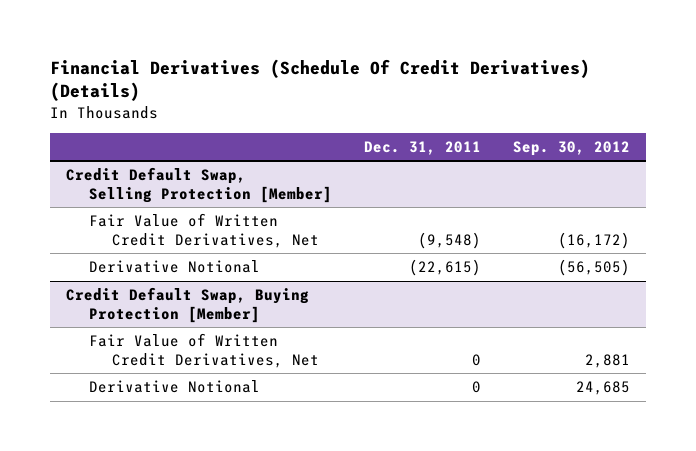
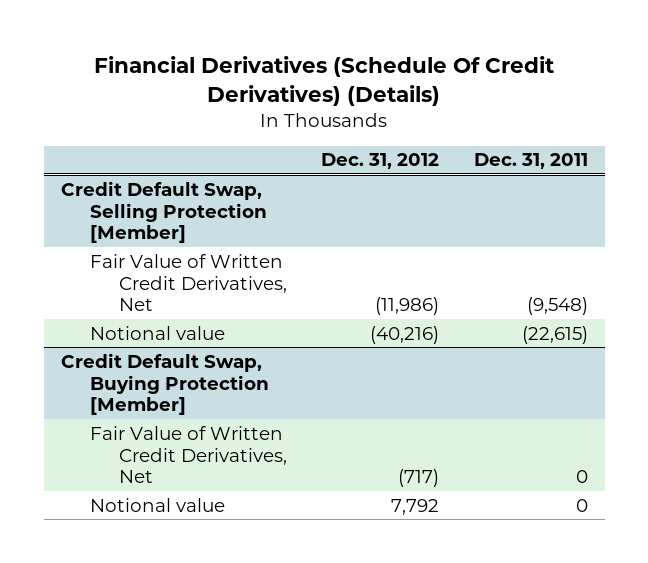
[512,140,630,156] Sep. 30, 2012 -> none
none -> [321,153,440,170] Dec. 31, 2012
[88,260,260,274] Derivative Notional -> [89,325,225,340] Notional value
[88,380,260,394] Derivative Notional -> [89,497,225,512] Notional value

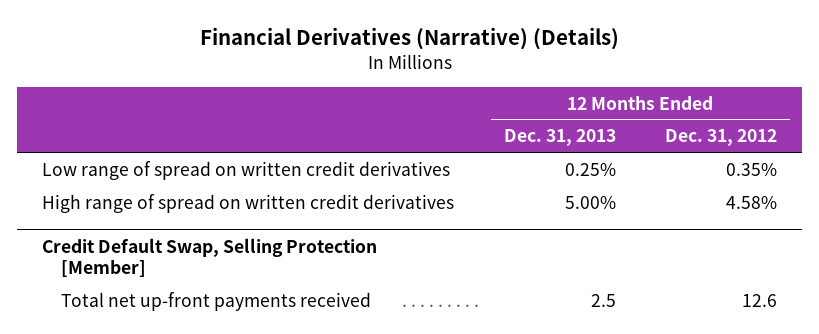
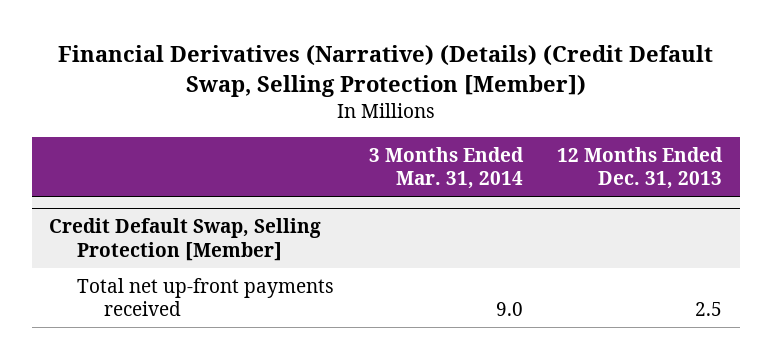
[199,26,619,50] Financial Derivatives (Narrative) (Details) -> [57,44,713,97] Financial Derivatives (Narrative) (Details) (Credit Default Swap, Selling Protection [Member])
[665,129,778,147] Dec. 31, 2012 -> none
none -> [368,146,524,190] 3 Months Ended Mar. 31, 2014
[42,160,451,180] Low range of spread on written credit derivatives -> none
[42,193,455,213] High range of spread on written credit derivatives -> none

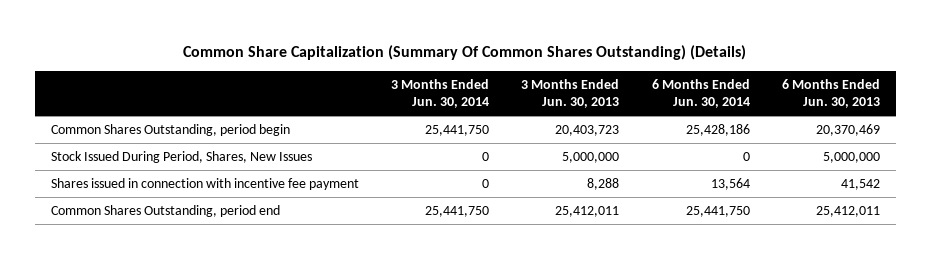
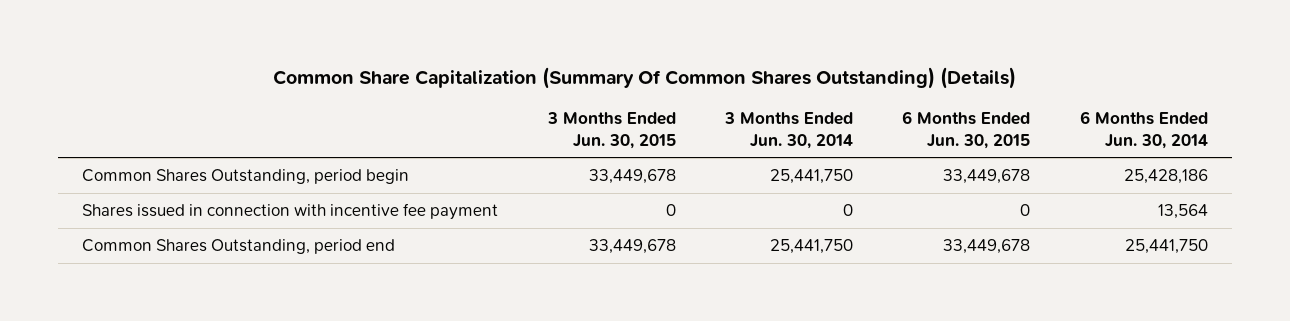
[521,79,620,109] 3 Months Ended Jun. 30, 2013 -> none
[781,79,880,109] 6 Months Ended Jun. 30, 2013 -> none
none -> [546,112,676,149] 3 Months Ended Jun. 30, 2015
none -> [902,111,1031,149] 6 Months Ended Jun. 30, 2015
[51,151,313,164] Stock Issued During Period, Shares, New Issues -> none

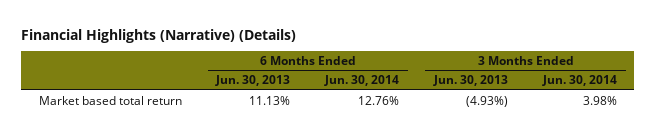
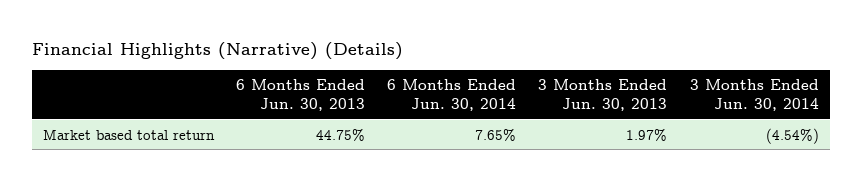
[249,95,291,105] 11.13% -> [316,127,366,141] 44.75%
[358,95,400,105] 12.76% -> [475,127,517,141] 7.65%
[466,95,509,107] (4.93%) -> [626,127,668,141] 1.97%
[582,95,617,105] 3.98% -> [765,127,819,144] (4.54%)

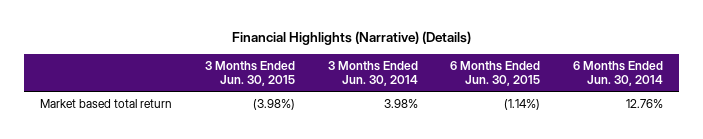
[236,78,366,112] 6 Months Ended Jun. 30, 2013 -> none
[538,78,668,112] 3 Months Ended Jun. 30, 2013 -> none
none -> [204,60,295,86] 3 Months Ended Jun. 30, 2015
none -> [450,60,541,86] 6 Months Ended Jun. 30, 2015
[475,127,517,141] 7.65% -> [626,98,664,108] 12.76%
[765,127,819,144] (4.54%) -> [383,98,418,108] 3.98%

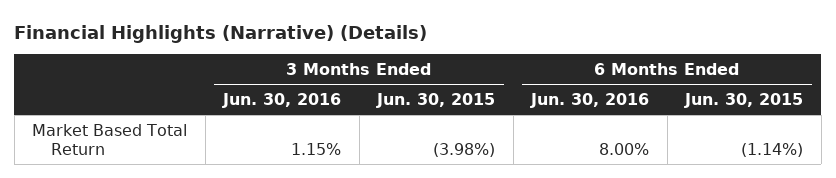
[327,60,418,86] 3 Months Ended Jun. 30, 2014 -> none
[573,60,664,86] 6 Months Ended Jun. 30, 2014 -> none
none -> [222,92,342,108] Jun. 30, 2016
none -> [530,92,650,108] Jun. 30, 2016
[40,98,173,108] Market based total return -> [32,123,188,156] Market Based Total Return

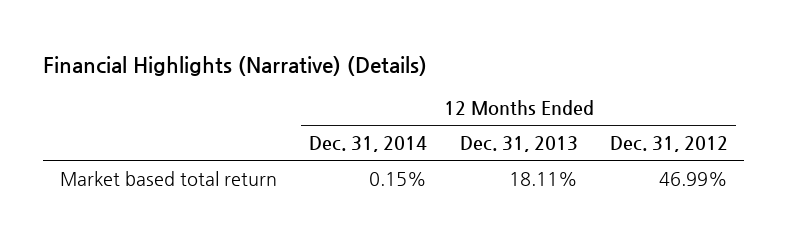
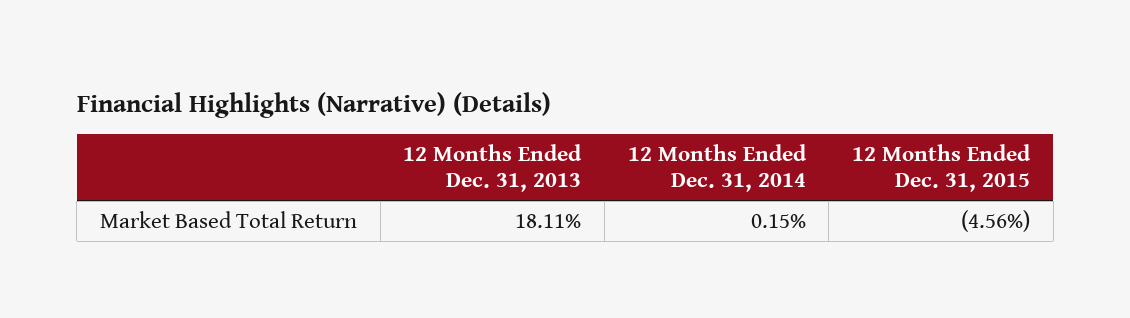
[610,136,729,153] Dec. 31, 2012 -> none
none -> [851,143,1031,193] 12 Months Ended Dec. 31, 2015
[59,171,277,187] Market based total return -> [100,210,358,228] Market Based Total Return

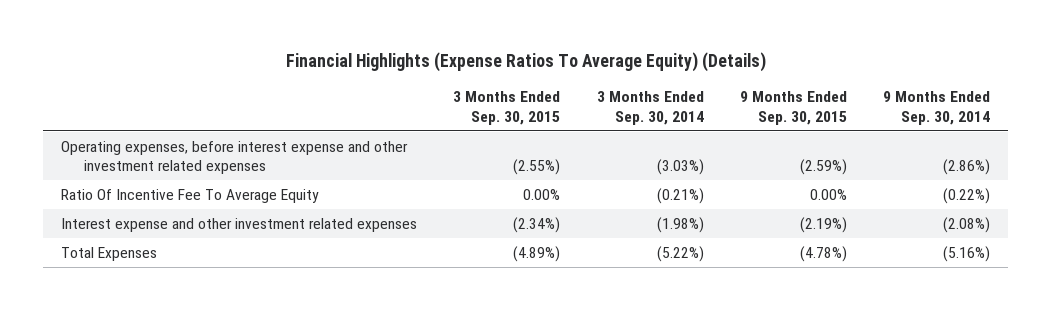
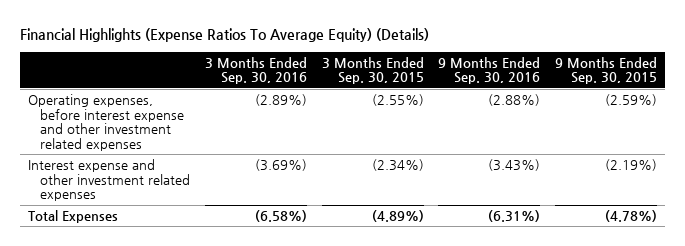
[596,91,704,125] 3 Months Ended Sep. 30, 2014 -> none
[883,91,991,125] 9 Months Ended Sep. 30, 2014 -> none
none -> [205,56,308,85] 3 Months Ended Sep. 30, 2016
none -> [438,56,541,85] 9 Months Ended Sep. 30, 2016
[61,188,320,203] Ratio Of Incentive Fee To Average Equity -> none

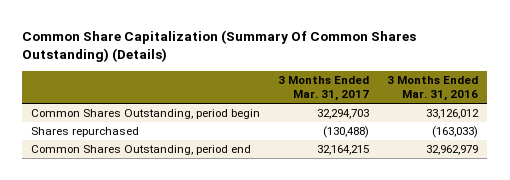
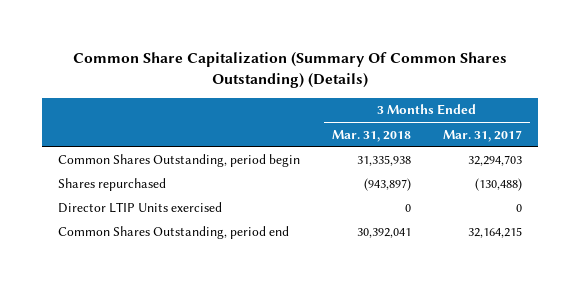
[387,75,479,102] 3 Months Ended Mar. 31, 2016 -> none
none -> [332,129,412,142] Mar. 31, 2018
none -> [58,201,223,213] Director LTIP Units exercised

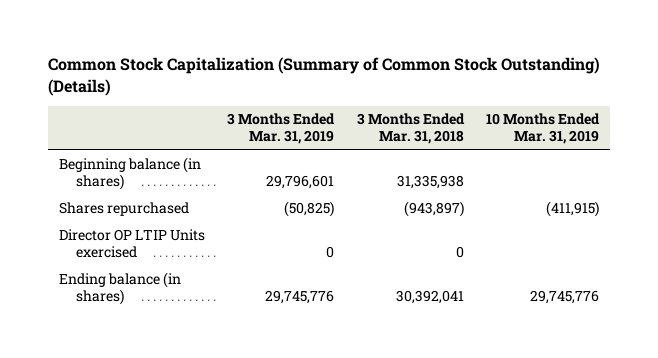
[73,52,508,89] Common Share Capitalization (Summary Of Common Shares Outstanding) (Details) -> [48,57,601,96] Common Stock Capitalization (Summary of Common Stock Outstanding) (Details)
[443,129,523,142] Mar. 31, 2017 -> none
none -> [227,113,336,145] 3 Months Ended Mar. 31, 2019
none -> [485,113,600,145] 10 Months Ended Mar. 31, 2019
[58,153,301,167] Common Shares Outstanding, period begin -> [59,157,202,191] Beginning balance (in shares)
[58,201,223,213] Director LTIP Units exercised -> [59,229,206,259] Director OP LTIP Units exercised
[58,225,290,239] Common Shares Outstanding, period end -> [59,272,182,306] Ending balance (in shares)

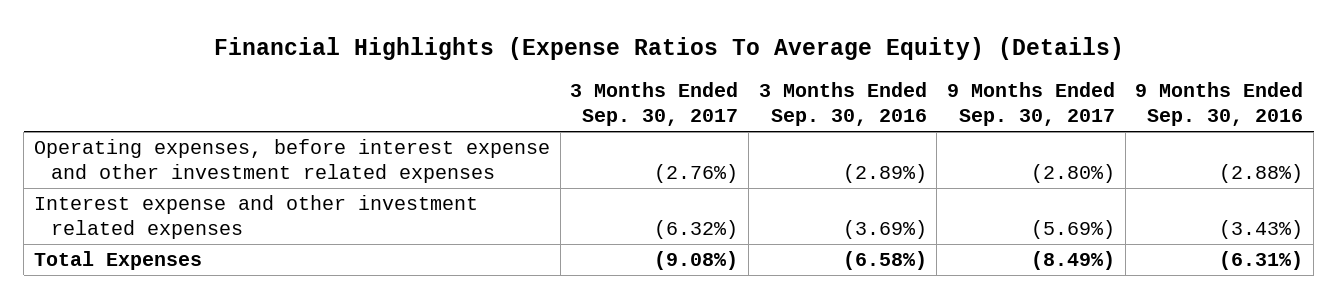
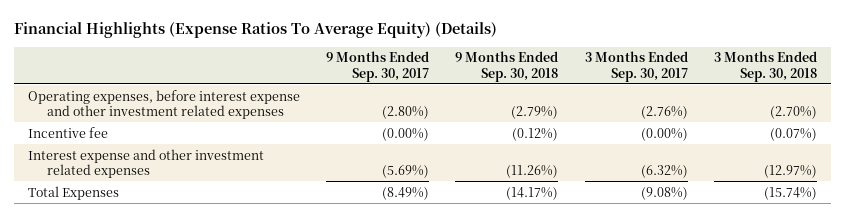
[758,82,927,126] 3 Months Ended Sep. 30, 2016 -> none
[1135,82,1304,126] 9 Months Ended Sep. 30, 2016 -> none
none -> [455,51,559,82] 9 Months Ended Sep. 30, 2018
none -> [714,51,818,82] 3 Months Ended Sep. 30, 2018
none -> [27,126,108,138] Incentive fee

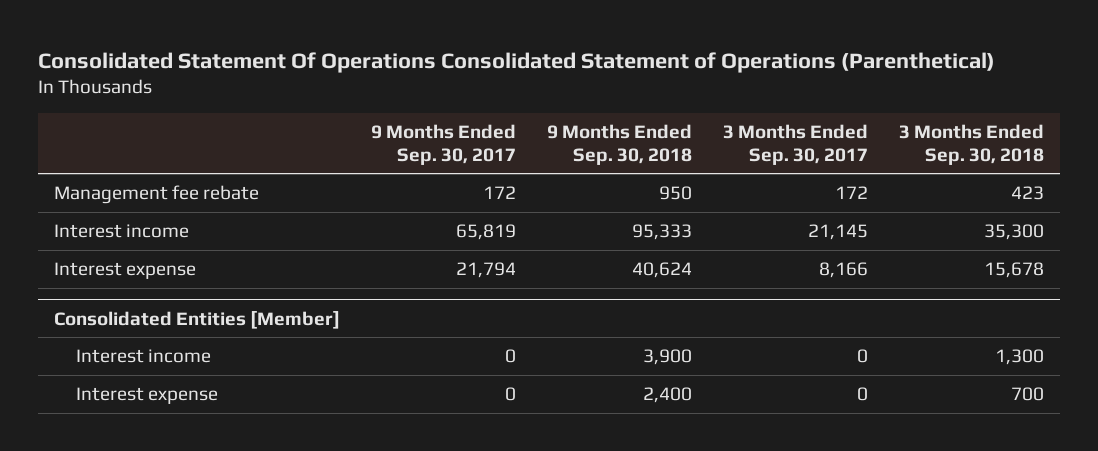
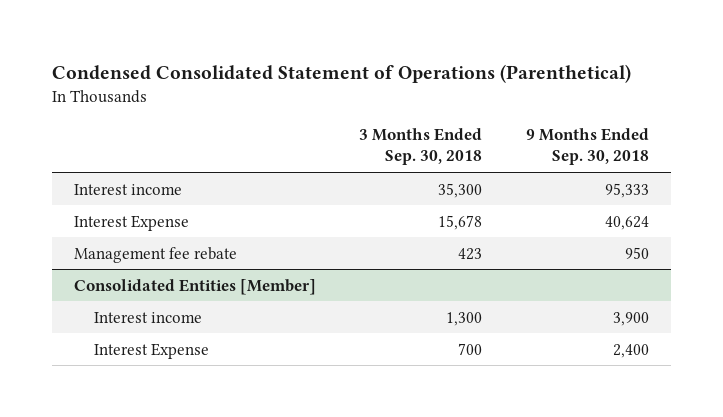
[37,51,995,73] Consolidated Statement Of Operations Consolidated Statement of Operations (Parenthetical) -> [52,63,632,83] Condensed Consolidated Statement of Operations (Parenthetical)
[370,123,516,165] 9 Months Ended Sep. 30, 2017 -> none
[723,123,869,165] 3 Months Ended Sep. 30, 2017 -> none
[53,262,196,280] Interest expense -> [73,214,189,231] Interest Expense
[53,185,259,205] Management fee rebate -> [73,246,237,263] Management fee rebate
[75,387,218,405] Interest expense -> [94,342,210,359] Interest Expense

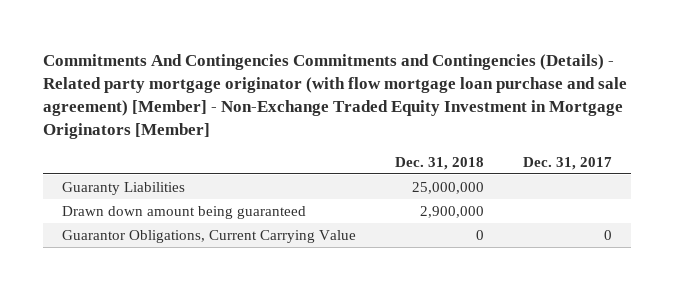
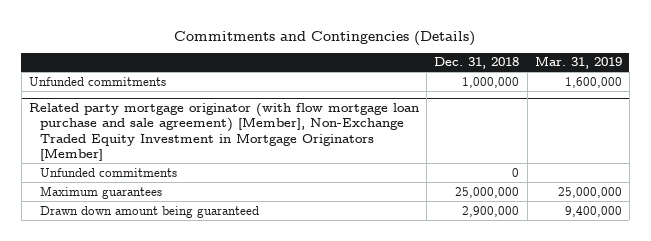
[42,53,627,139] Commitments And Contingencies Commitments and Contingencies (Details) - Related party mortgage originator (with flow mortgage loan purchase and sale agreement) [Member] - Non-Exchange Traded Equity Investment in Mortgage Originators [Member] -> [174,30,476,46] Commitments and Contingencies (Details)
[522,156,612,170] Dec. 31, 2017 -> none
none -> [534,56,622,70] Mar. 31, 2019
none -> [29,76,167,86] Unfunded commitments
none -> [29,103,420,161] Related party mortgage originator (with flow mortgage loan purchase and sale agreement) [Member], Non-Exchange Traded Equity Investment in Mortgage Originators [Member]
none -> [40,167,178,177] Unfunded commitments
[62,182,186,196] Guaranty Liabilities -> [40,185,163,199] Maximum guarantees
[62,230,357,244] Guarantor Obligations, Current Carrying Value -> none

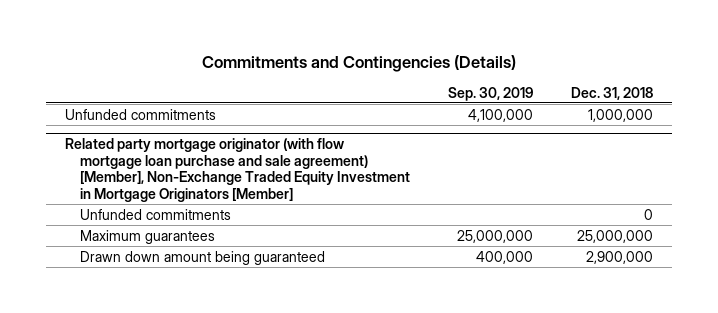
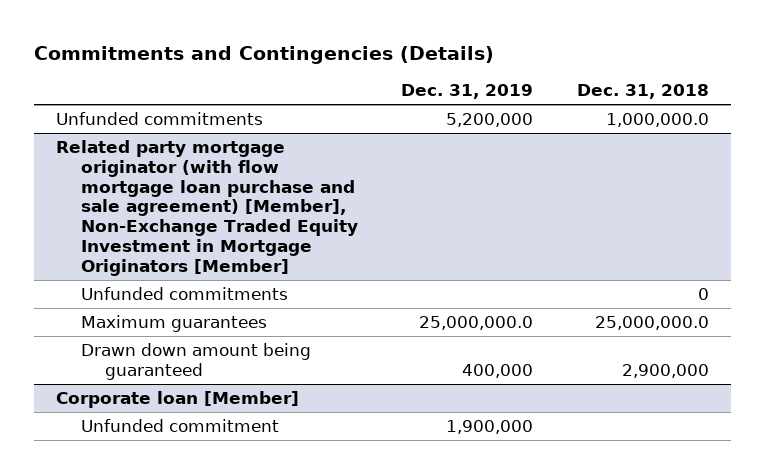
[448,86,534,101] Sep. 30, 2019 -> none
none -> [401,84,534,100] Dec. 31, 2019
[588,108,654,122] 1,000,000 -> [606,112,710,127] 1,000,000.0
[577,229,654,243] 25,000,000 -> [595,315,710,330] 25,000,000.0
none -> [56,390,300,408] Corporate loan [Member]
none -> [80,418,279,432] Unfunded commitment

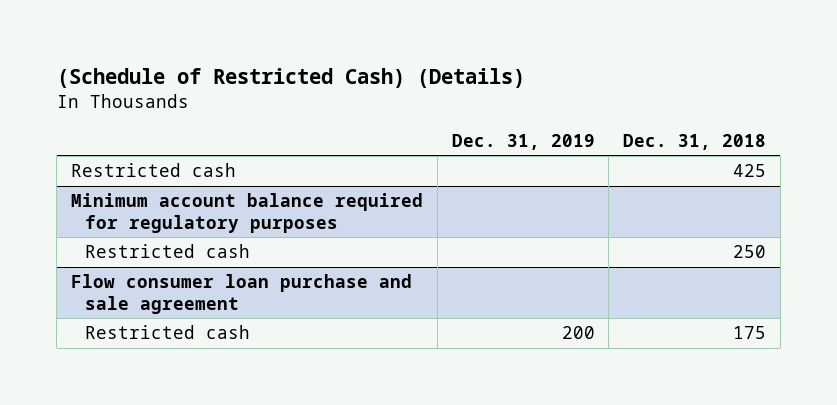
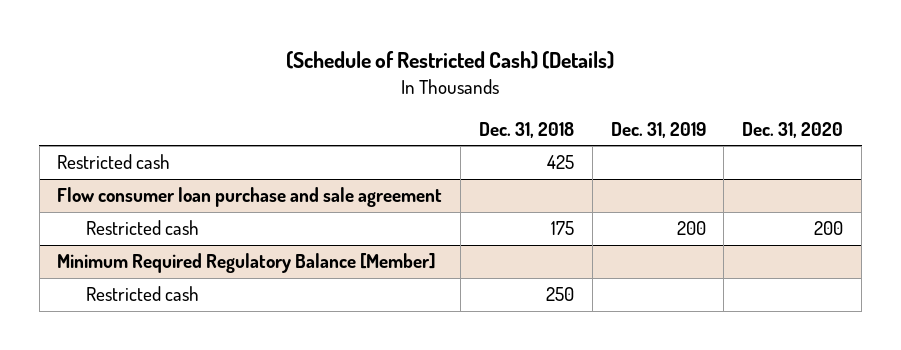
none -> [742,121,844,138] Dec. 31, 2020
[70,193,423,233] Minimum account balance required for regulatory purposes -> none
[85,244,251,259] Restricted cash -> none
none -> [57,253,437,274] Minimum Required Regulatory Balance [Member]
none -> [85,286,199,302] Restricted cash

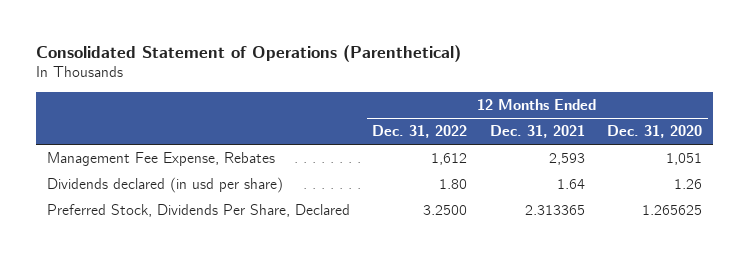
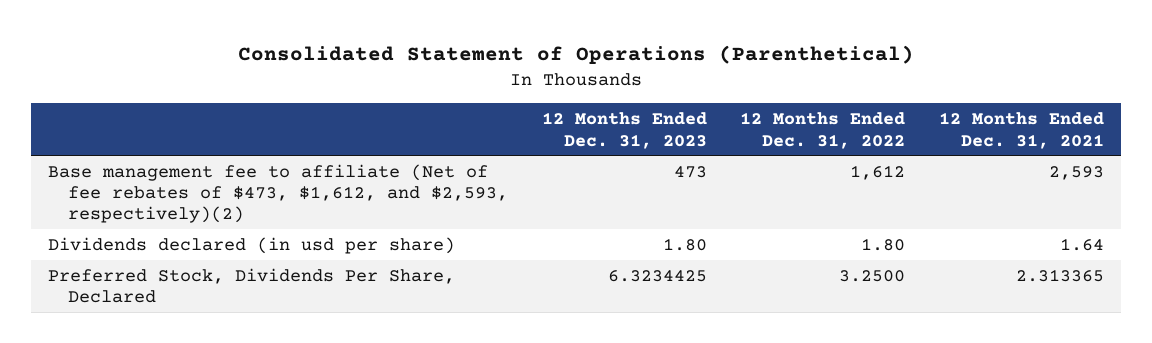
[607,125,703,139] Dec. 31, 2020 -> none
none -> [541,112,707,149] 12 Months Ended Dec. 31, 2023
[47,152,276,167] Management Fee Expense, Rebates -> [48,163,509,224] Base management fee to affiliate (Net of fee rebates of $473, $1,612, and $2,593, respectively)(2)

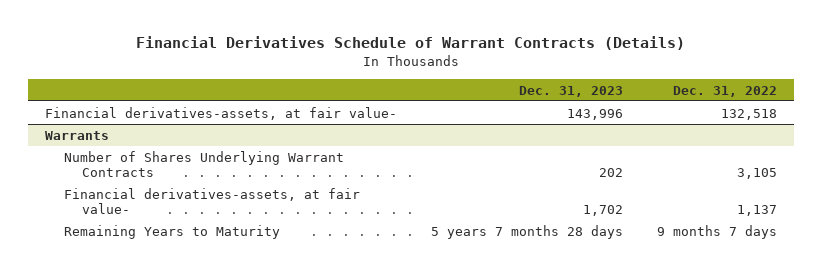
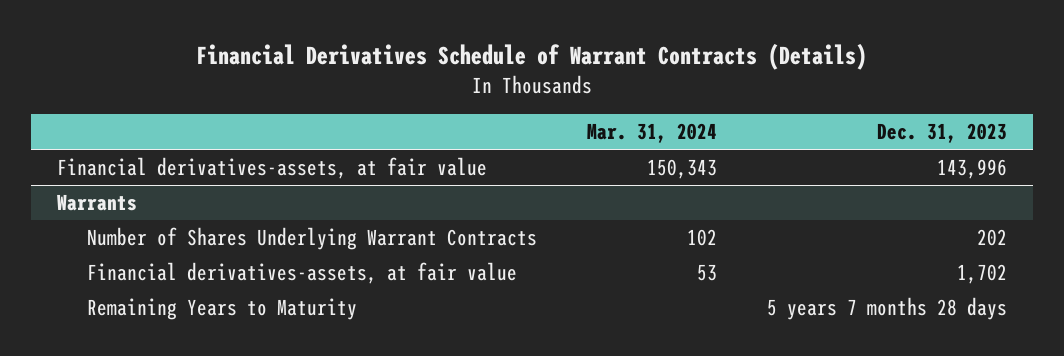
[673,85,778,97] Dec. 31, 2022 -> none
none -> [586,123,717,144] Mar. 31, 2024
[45,106,398,120] Financial derivatives-assets, at fair value- -> [56,156,487,179] Financial derivatives-assets, at fair value
[63,187,360,215] Financial derivatives-assets, at fair value- -> [86,261,517,284] Financial derivatives-assets, at fair value

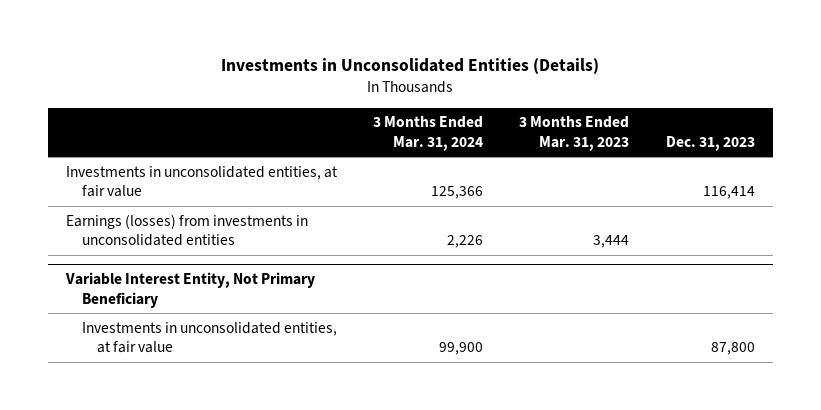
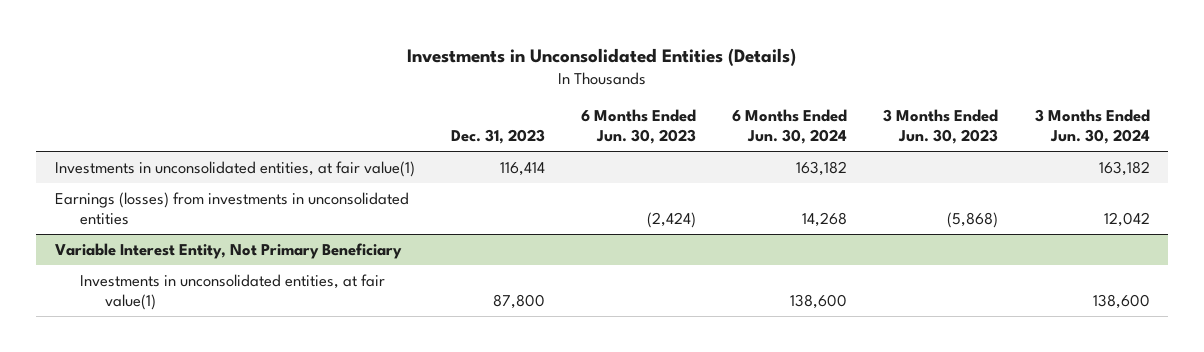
[373,116,484,151] 3 Months Ended Mar. 31, 2024 -> none
[519,116,630,151] 3 Months Ended Mar. 31, 2023 -> none
none -> [581,109,697,145] 6 Months Ended Jun. 30, 2023
none -> [732,109,848,145] 6 Months Ended Jun. 30, 2024
none -> [883,109,999,145] 3 Months Ended Jun. 30, 2023
none -> [1034,109,1150,145] 3 Months Ended Jun. 30, 2024
[65,165,338,198] Investments in unconsolidated entities, at fair value -> [54,160,415,177] Investments in unconsolidated entities, at fair value(1)
[81,321,337,354] Investments in unconsolidated entities, at fair value -> [79,273,385,310] Investments in unconsolidated entities, at fair value(1)

